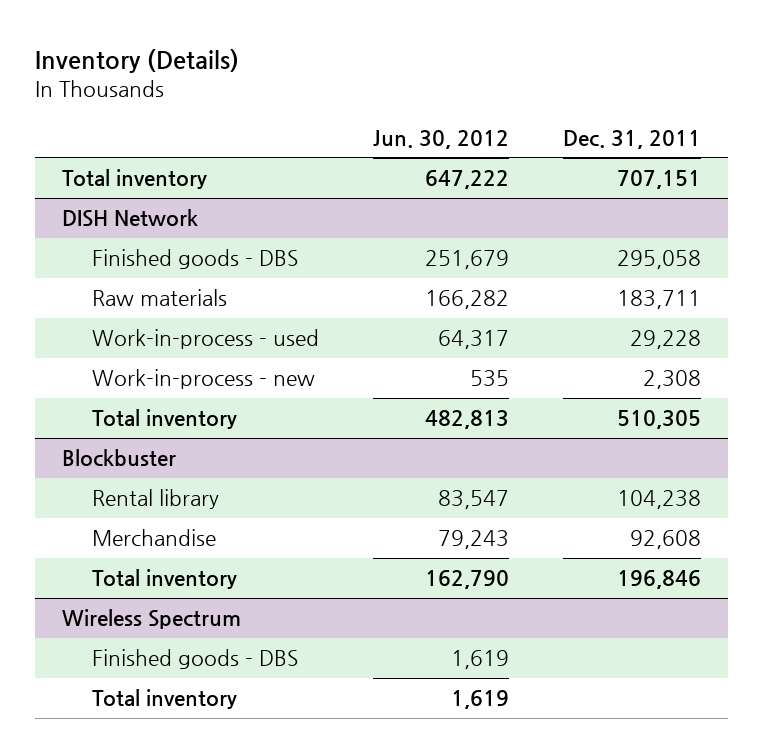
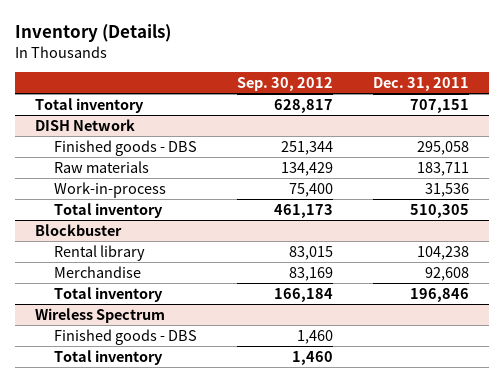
[373,129,510,149] Jun. 30, 2012 -> none
none -> [236,77,333,92] Sep. 30, 2012
[91,369,315,390] Work-in-process - new -> none
[91,329,319,350] Work-in-process - used -> [54,181,167,198] Work-in-process
[630,330,702,350] 29,228 -> [424,182,469,197] 31,536

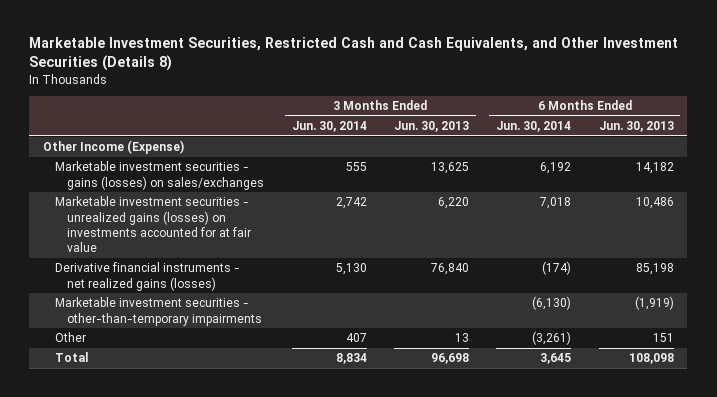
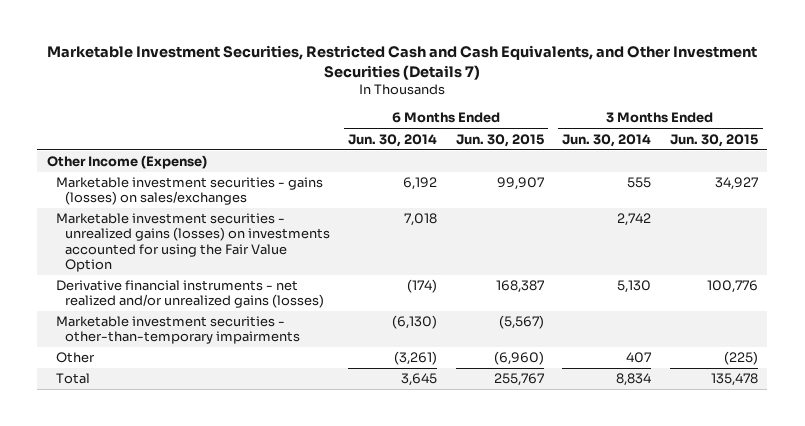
[29,37,679,72] Marketable Investment Securities, Restricted Cash and Cash Equivalents, and Other Investment Securities (Details 8) -> [47,45,758,81] Marketable Investment Securities, Restricted Cash and Cash Equivalents, and Other Investment Securities (Details 7)
[393,121,469,133] Jun. 30, 2013 -> none
[598,121,674,133] Jun. 30, 2013 -> none
none -> [455,133,544,147] Jun. 30, 2015
none -> [669,133,758,147] Jun. 30, 2015
[55,196,252,253] Marketable investment securities - unrealized gains (losses) on investments accounted for at fair value -> [55,213,330,272] Marketable investment securities - unrealized gains (losses) on investments accounted for using the Fair Value Option
[55,262,241,291] Derivative financial instruments - net realized gains (losses) -> [55,280,324,309] Derivative financial instruments - net realized and/or unrealized gains (losses)

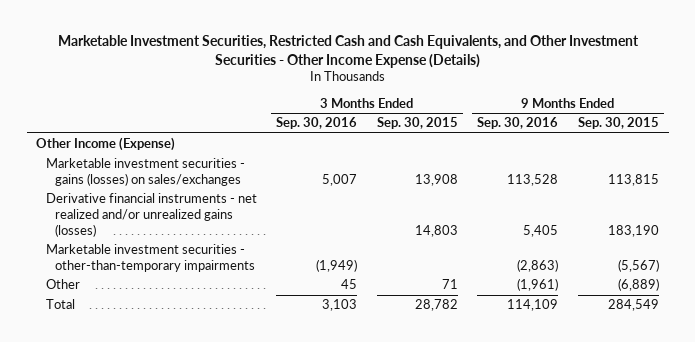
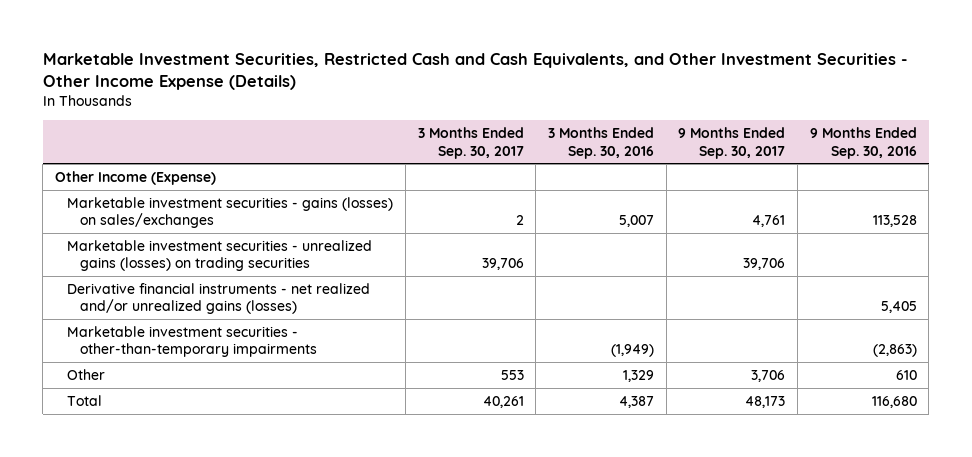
[376,117,458,130] Sep. 30, 2015 -> none
[577,117,659,130] Sep. 30, 2015 -> none
none -> [417,127,524,159] 3 Months Ended Sep. 30, 2017
none -> [678,127,786,159] 9 Months Ended Sep. 30, 2017
none -> [67,239,373,272] Marketable investment securities - unrealized gains (losses) on trading securities
[341,279,358,290] 45 -> [622,369,654,382] 1,329
[517,278,559,292] (1,961) -> [895,369,917,380] 610
[322,299,358,312] 3,103 -> [618,395,654,408] 4,387
[507,299,559,312] 114,109 -> [871,395,917,408] 116,680

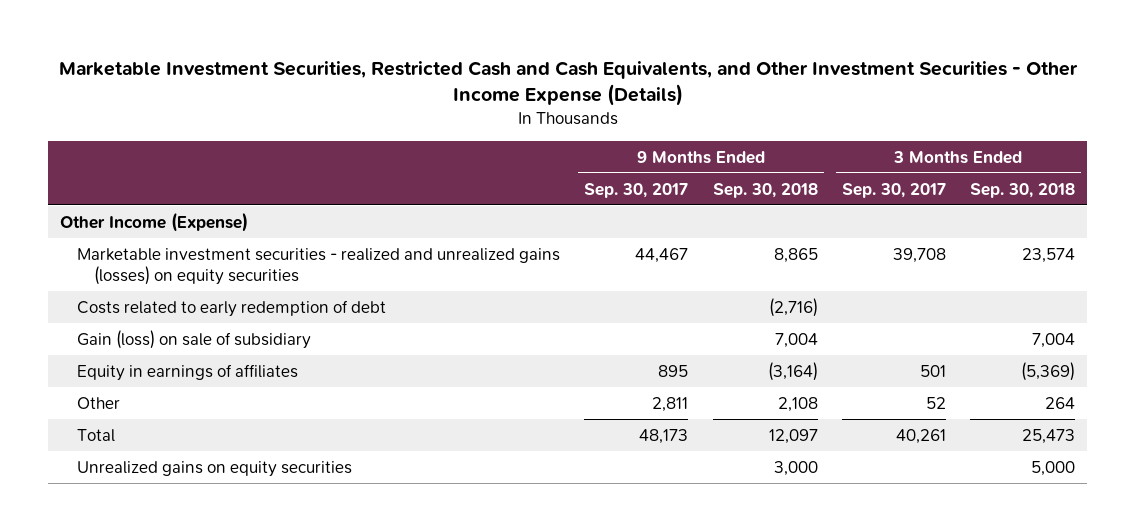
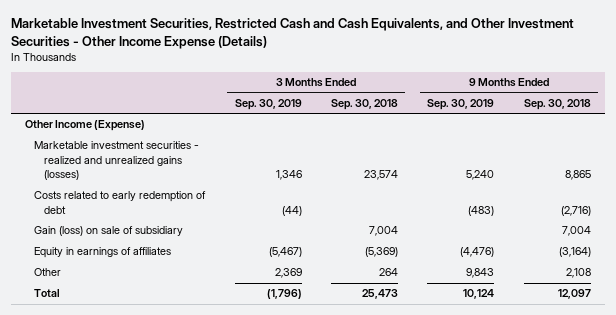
[584,182,689,198] Sep. 30, 2017 -> none
[841,182,946,198] Sep. 30, 2017 -> none
none -> [234,99,302,111] Sep. 30, 2019
none -> [427,99,495,111] Sep. 30, 2019
[77,247,561,285] Marketable investment securities - realized and unrealized gains (losses) on equity securities -> [34,141,200,181] Marketable investment securities - realized and unrealized gains (losses)
[77,460,353,477] Unrealized gains on equity securities -> none

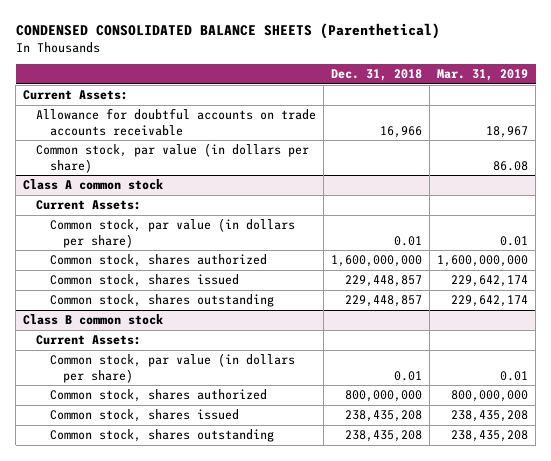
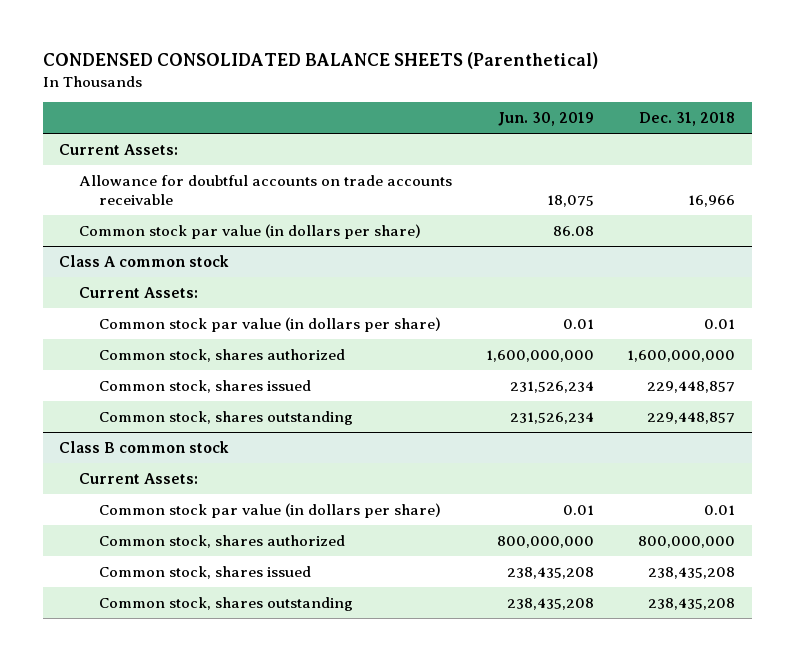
[437,68,529,81] Mar. 31, 2019 -> none
none -> [497,111,594,126] Jun. 30, 2019
[36,143,310,173] Common stock, par value (in dollars per share) -> [79,223,422,239] Common stock par value (in dollars per share)
[49,218,295,248] Common stock, par value (in dollars per share) -> [99,316,442,332] Common stock par value (in dollars per share)
[49,353,295,383] Common stock, par value (in dollars per share) -> [99,502,442,518] Common stock par value (in dollars per share)

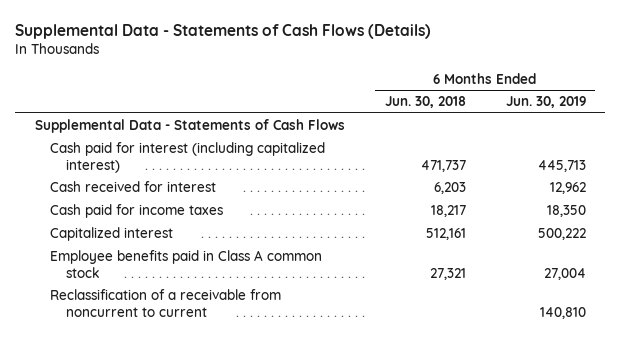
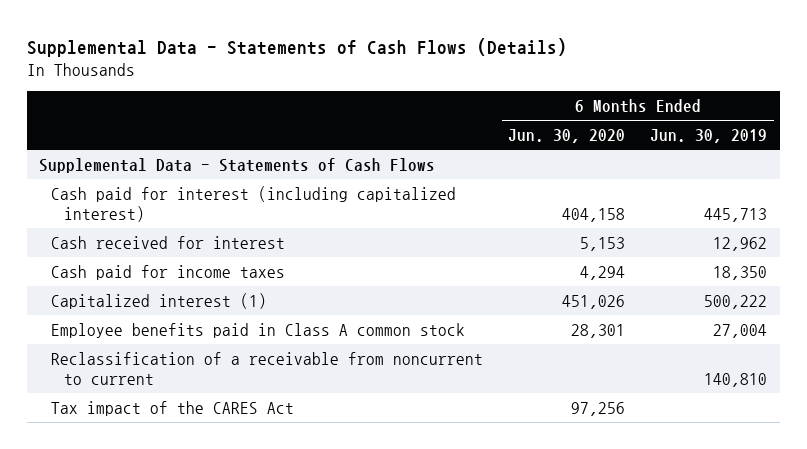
[384,96,466,109] Jun. 30, 2018 -> none
none -> [508,129,626,144] Jun. 30, 2020
[50,227,174,242] Capitalized interest -> [51,292,268,309] Capitalized interest (1)
none -> [51,400,295,416] Tax impact of the CARES Act

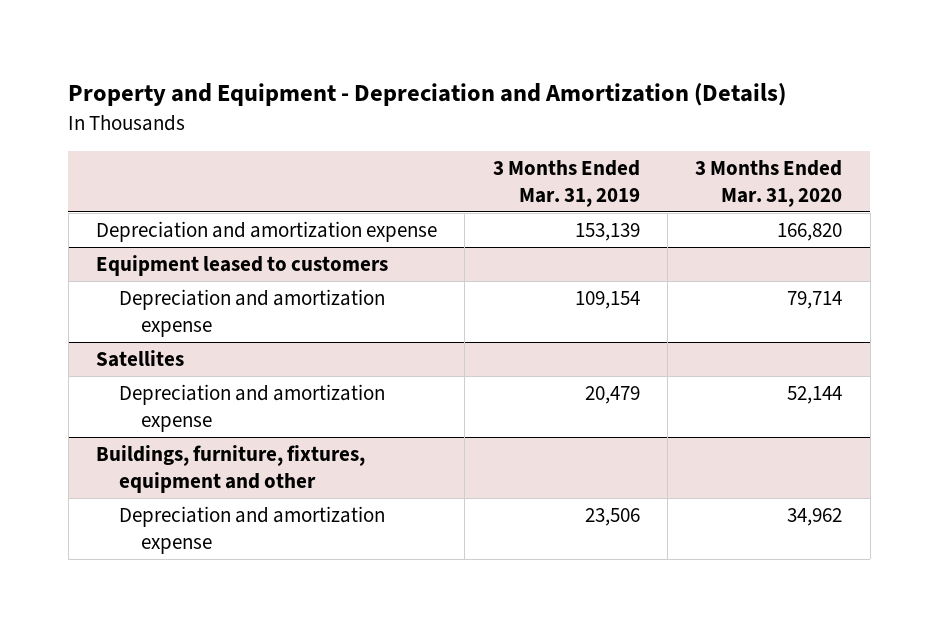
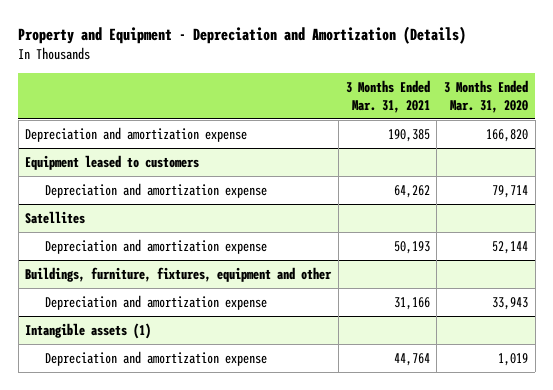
[492,160,640,207] 3 Months Ended Mar. 31, 2019 -> none
none -> [345,80,430,113] 3 Months Ended Mar. 31, 2021
[787,507,843,526] 34,962 -> [491,297,528,311] 33,943
none -> [25,323,152,340] Intangible assets (1)
none -> [44,351,267,367] Depreciation and amortization expense

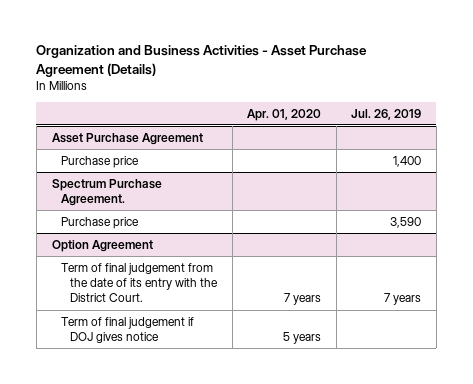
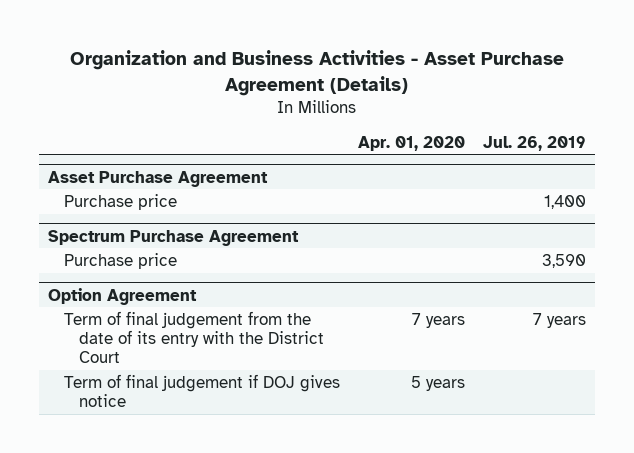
[51,178,162,207] Spectrum Purchase Agreement. -> [48,229,300,246] Spectrum Purchase Agreement
[60,262,219,303] Term of final judgement from the date of its entry with the District Court. -> [63,310,324,364] Term of final judgement from the date of its entry with the District Court

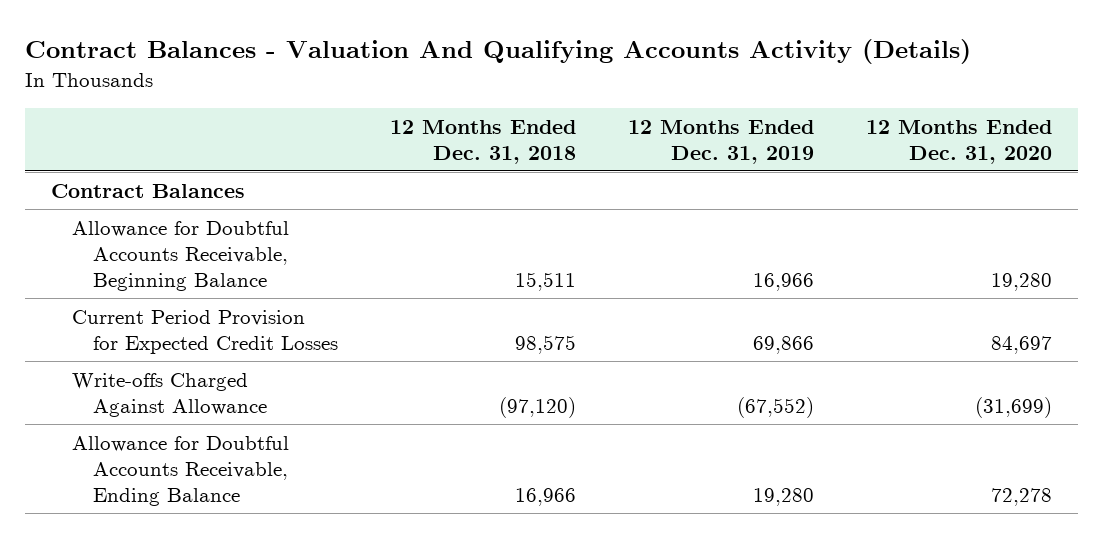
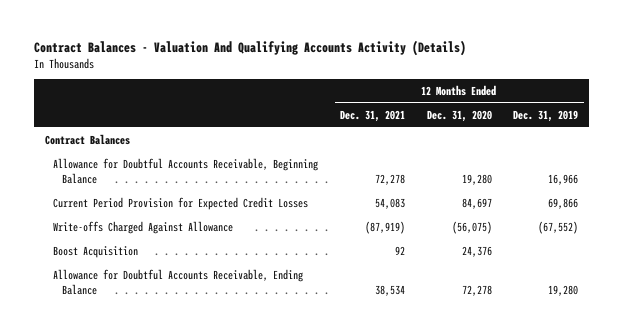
[390,119,577,164] 12 Months Ended Dec. 31, 2018 -> none
none -> [339,109,405,122] Dec. 31, 2021
[975,396,1053,418] (31,699) -> [451,220,492,234] (56,075)
none -> [53,245,139,258] Boost Acquisition

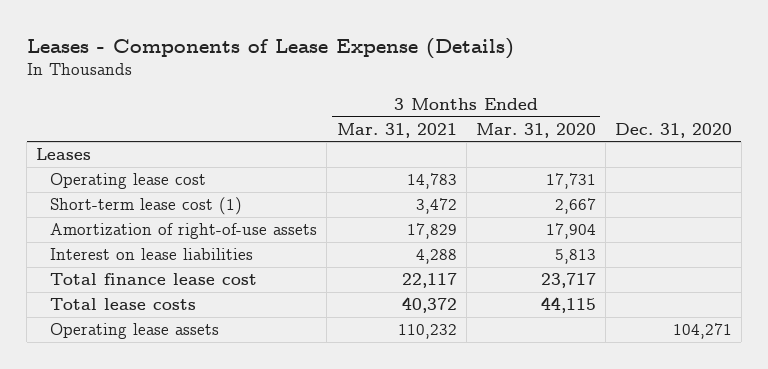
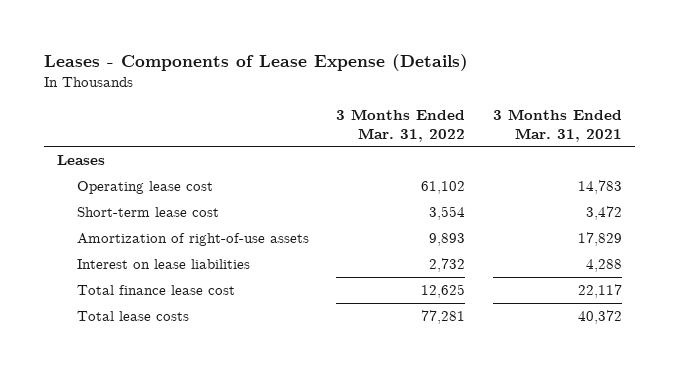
[475,122,596,138] Mar. 31, 2020 -> none
[614,122,732,138] Dec. 31, 2020 -> none
none -> [336,109,466,142] 3 Months Ended Mar. 31, 2022
[50,197,243,216] Short-term lease cost (1) -> [77,207,220,218] Short-term lease cost
[50,323,220,340] Operating lease assets -> none

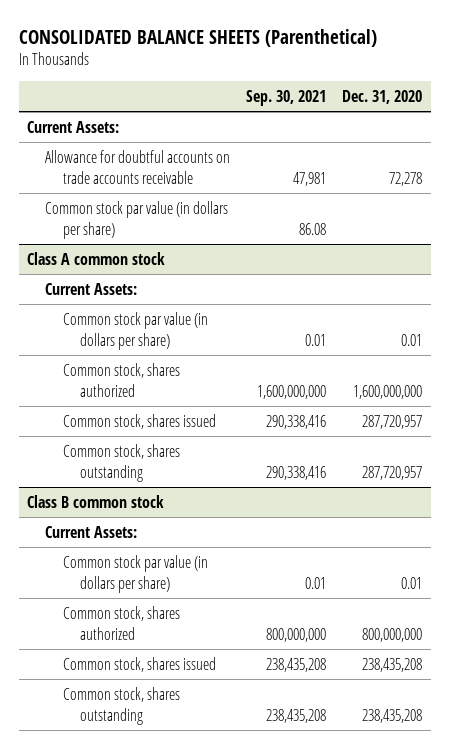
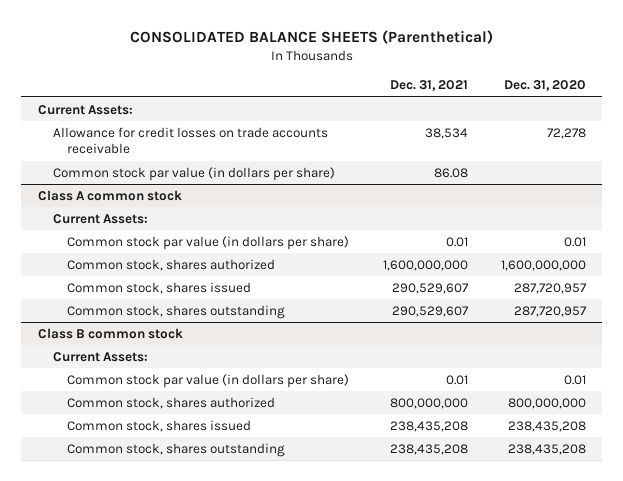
[246,89,327,106] Sep. 30, 2021 -> none
none -> [389,80,468,92] Dec. 31, 2021
[44,149,230,184] Allowance for doubtful accounts on trade accounts receivable -> [52,126,328,155] Allowance for credit losses on trade accounts receivable

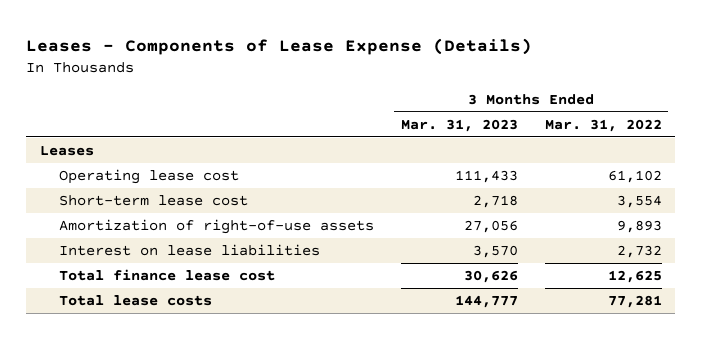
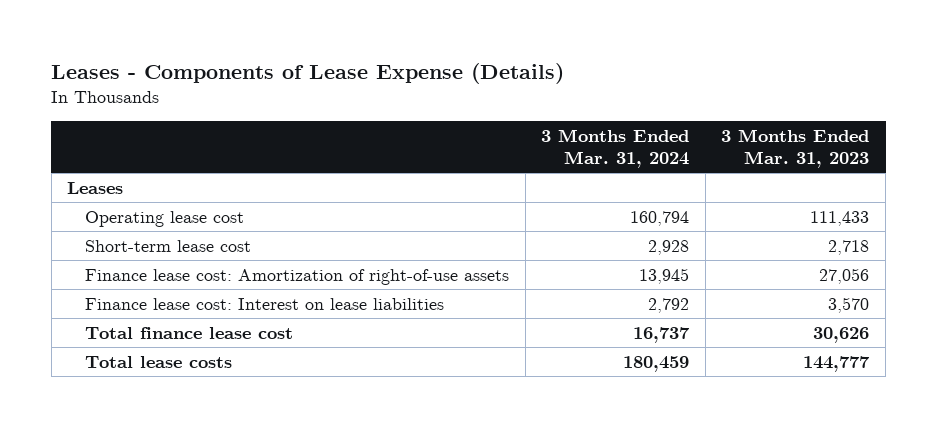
[544,118,662,132] Mar. 31, 2022 -> none
none -> [541,128,690,168] 3 Months Ended Mar. 31, 2024
[59,218,375,234] Amortization of right-of-use assets -> [85,268,510,285] Finance lease cost: Amortization of right-of-use assets
[59,243,321,256] Interest on lease liabilities -> [85,297,445,310] Finance lease cost: Interest on lease liabilities

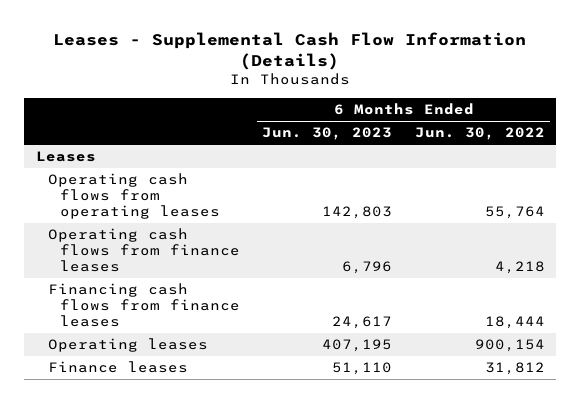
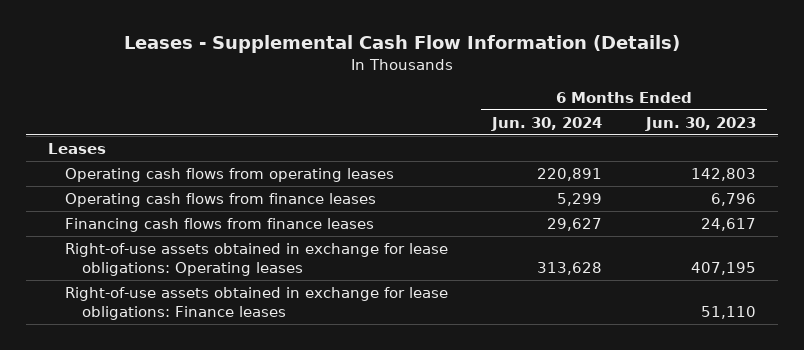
[414,127,545,141] Jun. 30, 2022 -> none
none -> [491,116,603,131] Jun. 30, 2024
[47,338,208,353] Operating leases -> [65,243,449,277] Right-of-use assets obtained in exchange for lease obligations: Operating leases
[47,361,188,374] Finance leases -> [65,287,449,321] Right-of-use assets obtained in exchange for lease obligations: Finance leases

